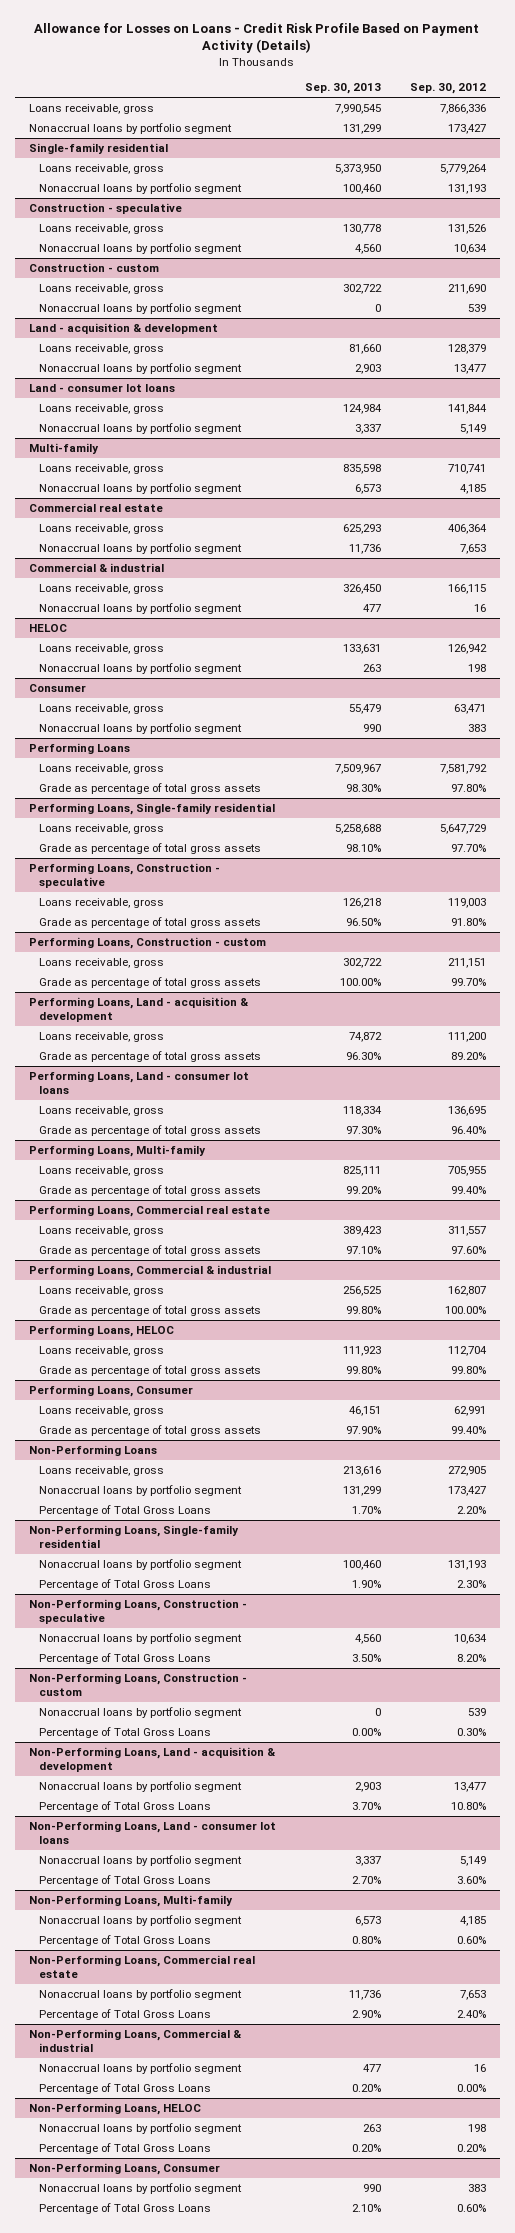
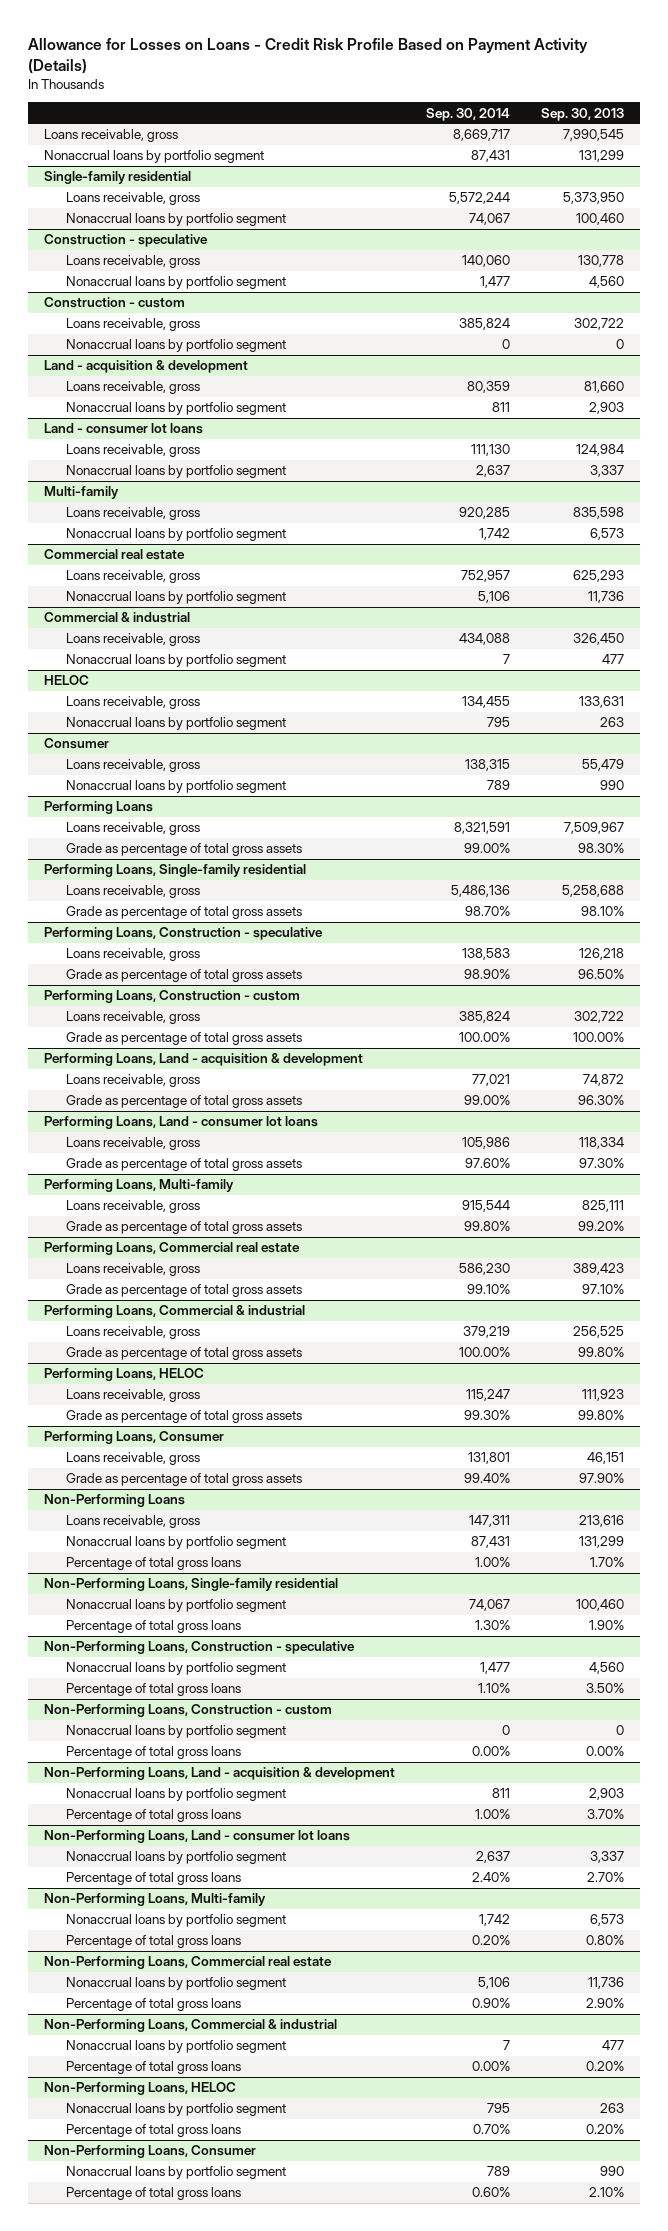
[409,83,486,95] Sep. 30, 2012 -> none
none -> [426,107,511,121] Sep. 30, 2014
[38,1505,211,1517] Percentage of Total Gross Loans -> [65,1557,241,1571] Percentage of total gross loans
[38,1579,211,1591] Percentage of Total Gross Loans -> [65,1620,241,1634] Percentage of total gross loans
[38,1653,211,1665] Percentage of Total Gross Loans -> [65,1683,241,1697] Percentage of total gross loans
[38,1727,211,1739] Percentage of Total Gross Loans -> [65,1746,241,1760] Percentage of total gross loans
[38,1801,211,1813] Percentage of Total Gross Loans -> [65,1809,241,1823] Percentage of total gross loans
[38,1875,211,1887] Percentage of Total Gross Loans -> [65,1872,241,1886] Percentage of total gross loans
[38,1935,211,1947] Percentage of Total Gross Loans -> [65,1935,241,1949] Percentage of total gross loans
[38,2009,211,2021] Percentage of Total Gross Loans -> [65,1998,241,2012] Percentage of total gross loans
[38,2083,211,2095] Percentage of Total Gross Loans -> [65,2061,241,2075] Percentage of total gross loans
[38,2143,211,2155] Percentage of Total Gross Loans -> [65,2124,241,2138] Percentage of total gross loans
[38,2203,211,2215] Percentage of Total Gross Loans -> [65,2187,241,2201] Percentage of total gross loans

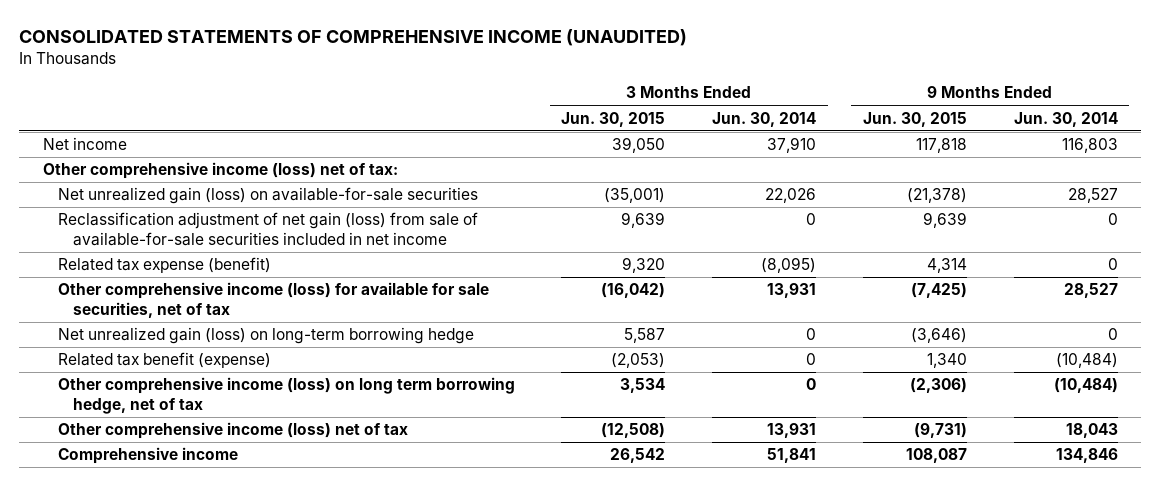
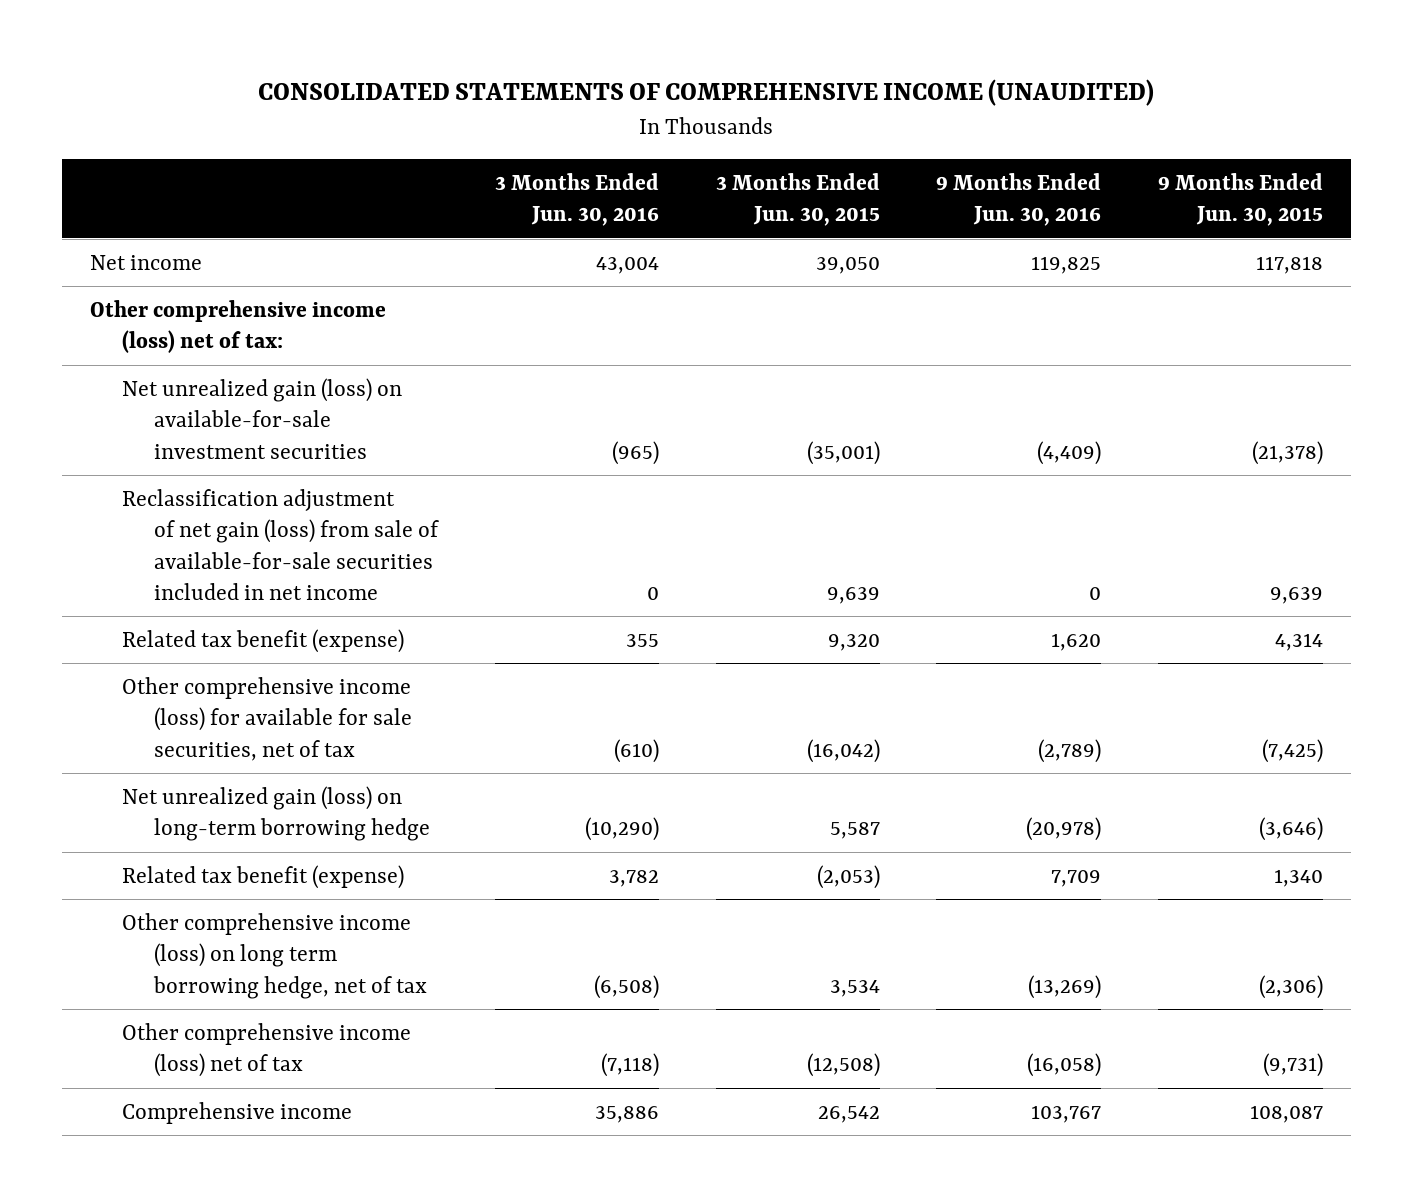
[712,111,817,127] Jun. 30, 2014 -> none
[1013,111,1118,127] Jun. 30, 2014 -> none
none -> [494,173,659,227] 3 Months Ended Jun. 30, 2016
none -> [936,173,1102,227] 9 Months Ended Jun. 30, 2016
[57,187,478,205] Net unrealized gain (loss) on available-for-sale securities -> [121,377,402,459] Net unrealized gain (loss) on available-for-sale investment securities
[57,257,271,274] Related tax expense (benefit) -> [121,628,404,653] Related tax benefit (expense)

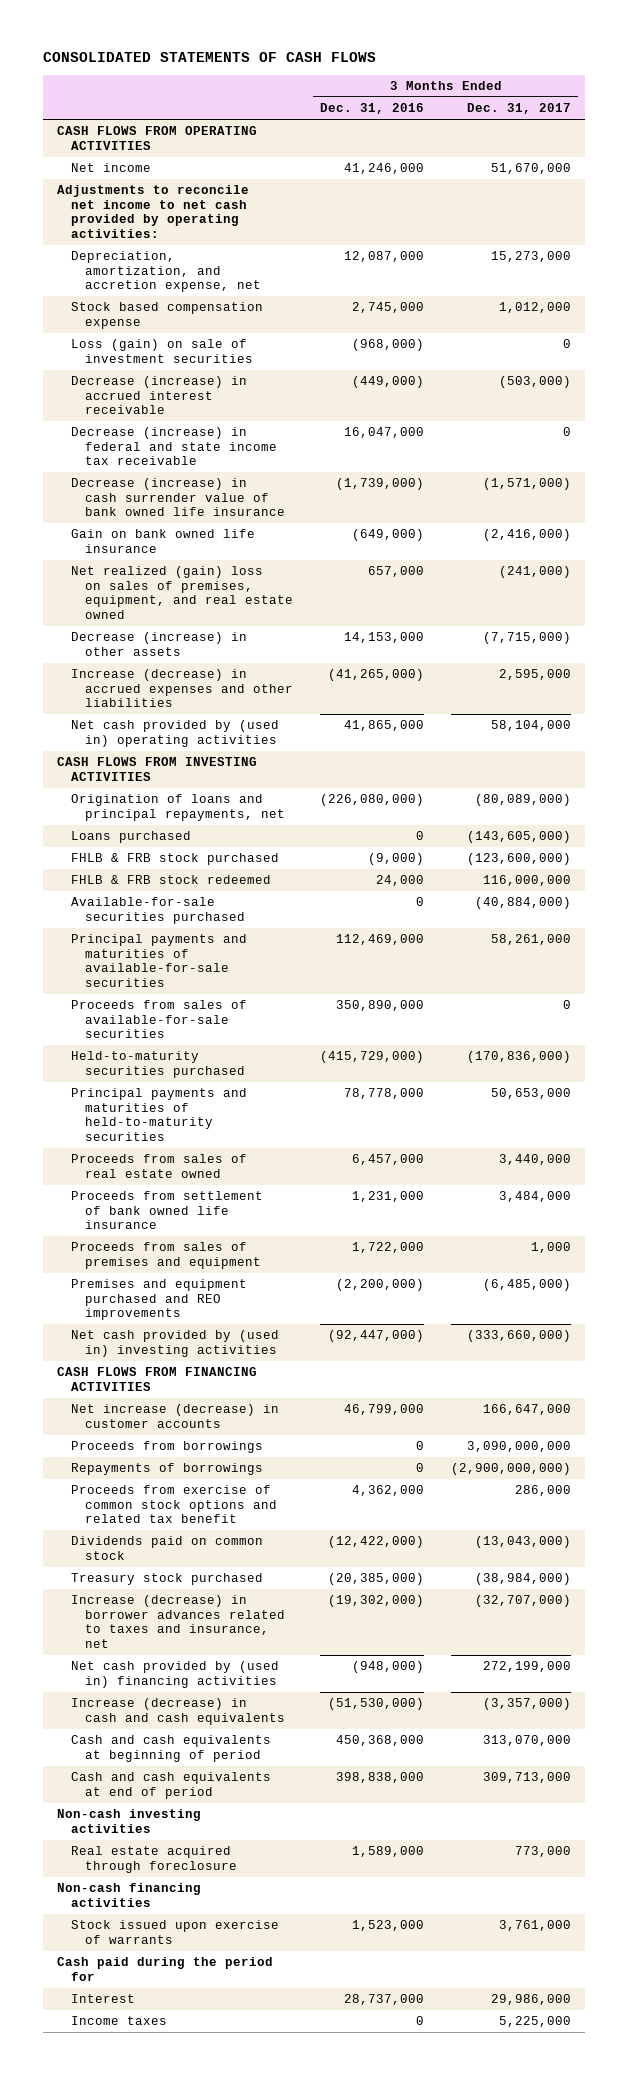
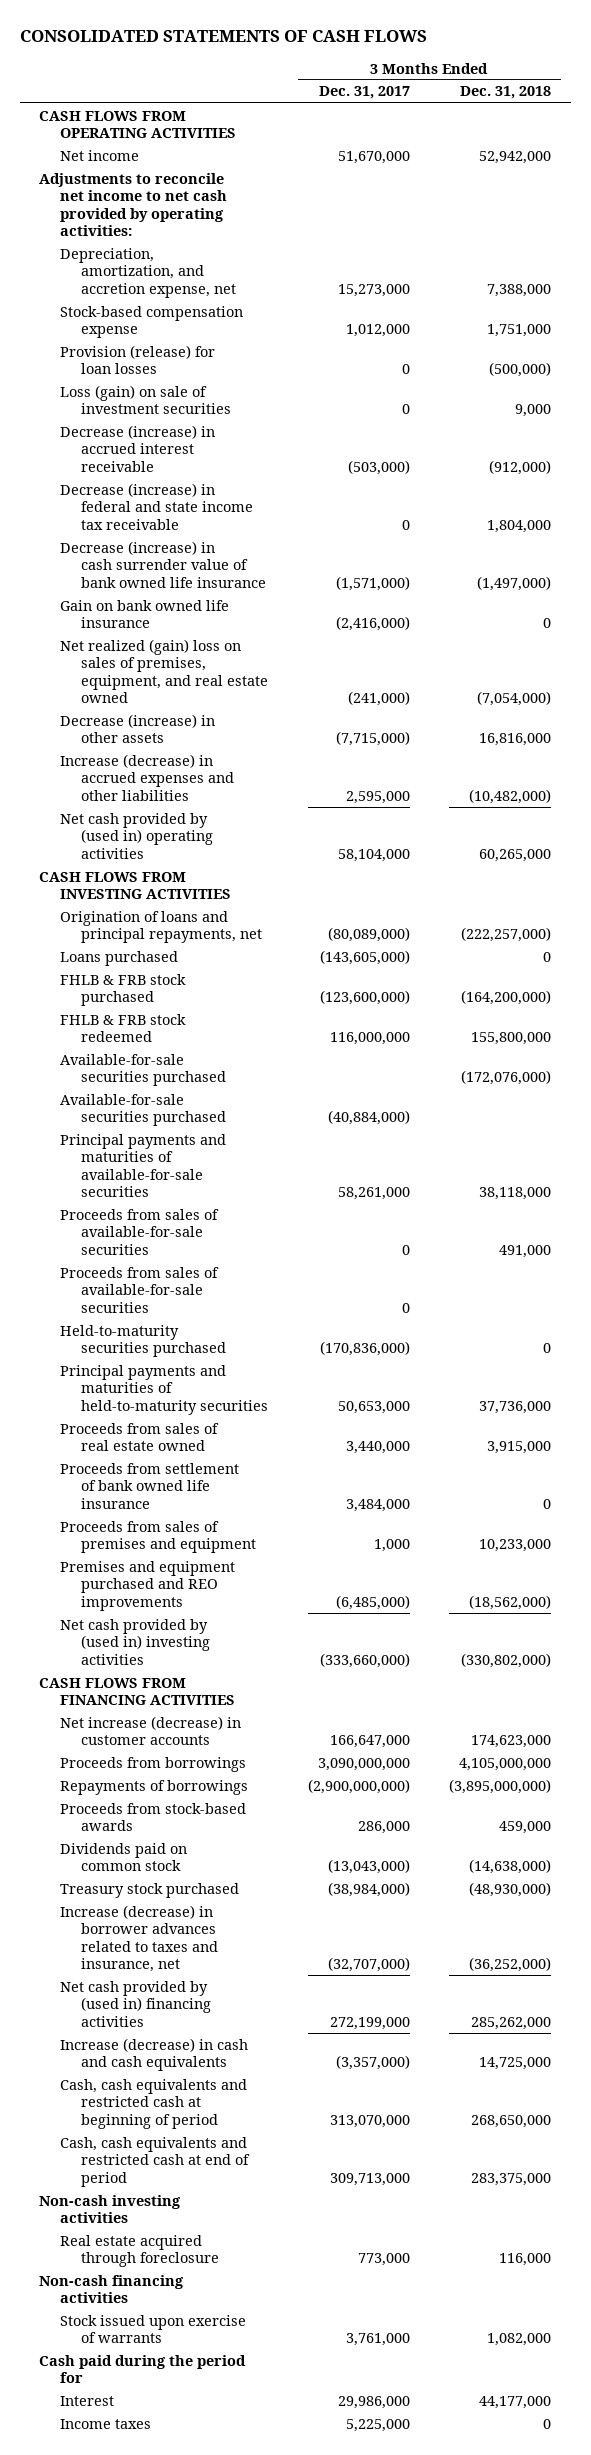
[320,103,425,115] Dec. 31, 2016 -> none
none -> [460,86,552,100] Dec. 31, 2018
[70,302,263,329] Stock based compensation expense -> [60,305,244,339] Stock-based compensation expense
none -> [60,344,216,375] Provision (release) for loan losses
none -> [60,1053,227,1087] Available-for-sale securities purchased
none -> [60,1266,220,1313] Proceeds from sales of available-for-sale securities
[70,1485,278,1524] Proceeds from exercise of common stock options and related tax benefit -> [60,1802,247,1832] Proceeds from stock-based awards
[70,1735,271,1762] Cash and cash equivalents at beginning of period -> [60,2078,248,2129] Cash, cash equivalents and restricted cash at beginning of period
[70,1772,271,1799] Cash and cash equivalents at end of period -> [60,2136,251,2187] Cash, cash equivalents and restricted cash at end of period

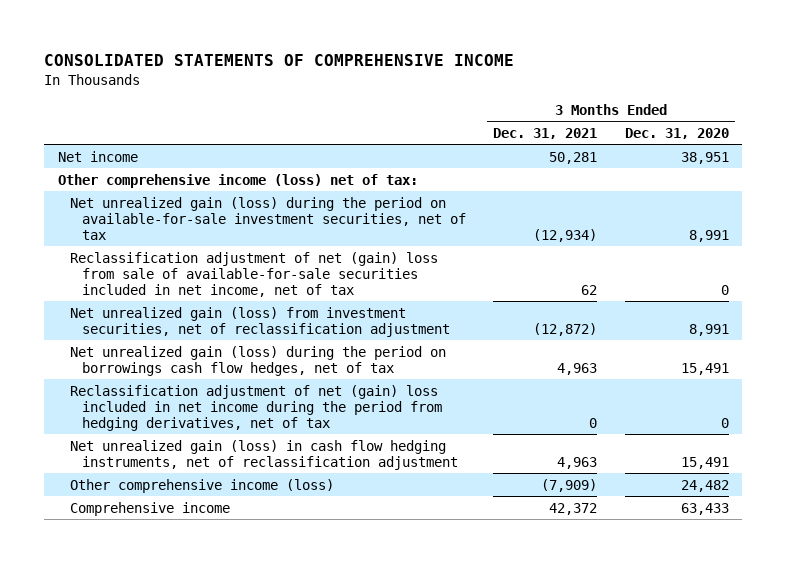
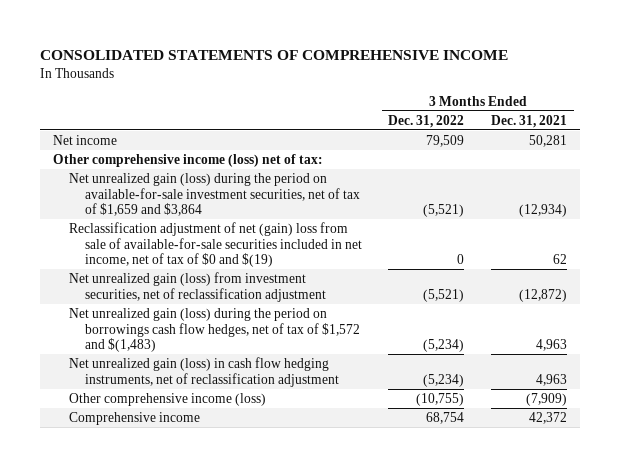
[624,128,729,140] Dec. 31, 2020 -> none
none -> [388,114,465,128] Dec. 31, 2022
[69,196,467,240] Net unrealized gain (loss) during the period on available-for-sale investment securities, net of tax -> [68,172,360,217] Net unrealized gain (loss) during the period on available-for-sale investment securities, net of tax of $1,659 and $3,864
[69,251,438,297] Reclassification adjustment of net (gain) loss from sale of available-for-sale securities included in net income, net of tax -> [68,221,362,268] Reclassification adjustment of net (gain) loss from sale of available-for-sale securities included in net income, net of tax of $0 and $(19)
[69,384,443,431] Reclassification adjustment of net (gain) loss included in net income during the period from hedging derivatives, net of tax -> none
[69,345,446,376] Net unrealized gain (loss) during the period on borrowings cash flow hedges, net of tax -> [68,307,360,353] Net unrealized gain (loss) during the period on borrowings cash flow hedges, net of tax of $1,572 and $(1,483)

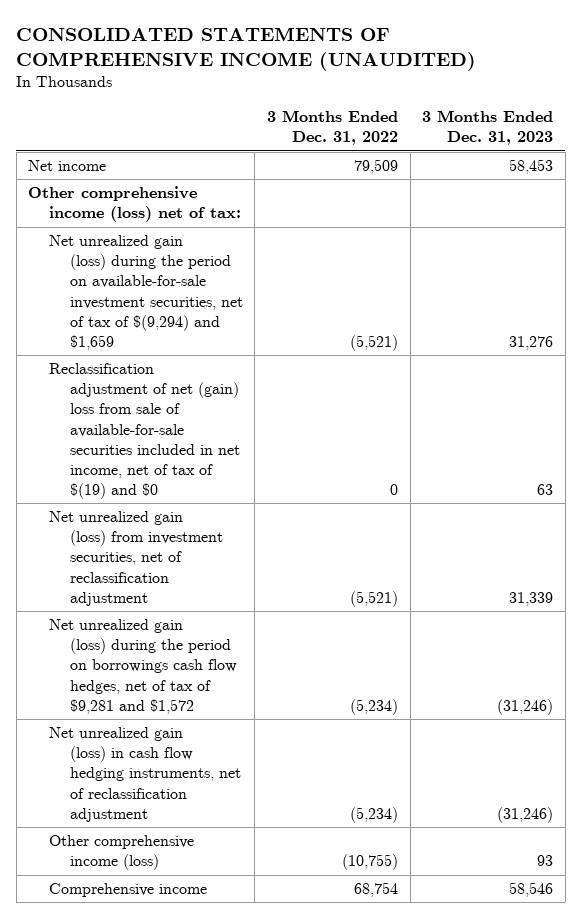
[39,50,508,61] CONSOLIDATED STATEMENTS OF COMPREHENSIVE INCOME -> [16,26,477,71] CONSOLIDATED STATEMENTS OF COMPREHENSIVE INCOME (UNAUDITED)
[491,114,568,128] Dec. 31, 2021 -> none
none -> [422,110,554,146] 3 Months Ended Dec. 31, 2023
[68,172,360,217] Net unrealized gain (loss) during the period on available-for-sale investment securities, net of tax of $1,659 and $3,864 -> [49,235,243,350] Net unrealized gain (loss) during the period on available-for-sale investment securities, net of tax of $(9,294) and $1,659
[68,221,362,268] Reclassification adjustment of net (gain) loss from sale of available-for-sale securities included in net income, net of tax of $0 and $(19) -> [49,363,240,500] Reclassification adjustment of net (gain) loss from sale of available-for-sale securities included in net income, net of tax of $(19) and $0
[68,307,360,353] Net unrealized gain (loss) during the period on borrowings cash flow hedges, net of tax of $1,572 and $(1,483) -> [49,619,237,714] Net unrealized gain (loss) during the period on borrowings cash flow hedges, net of tax of $9,281 and $1,572

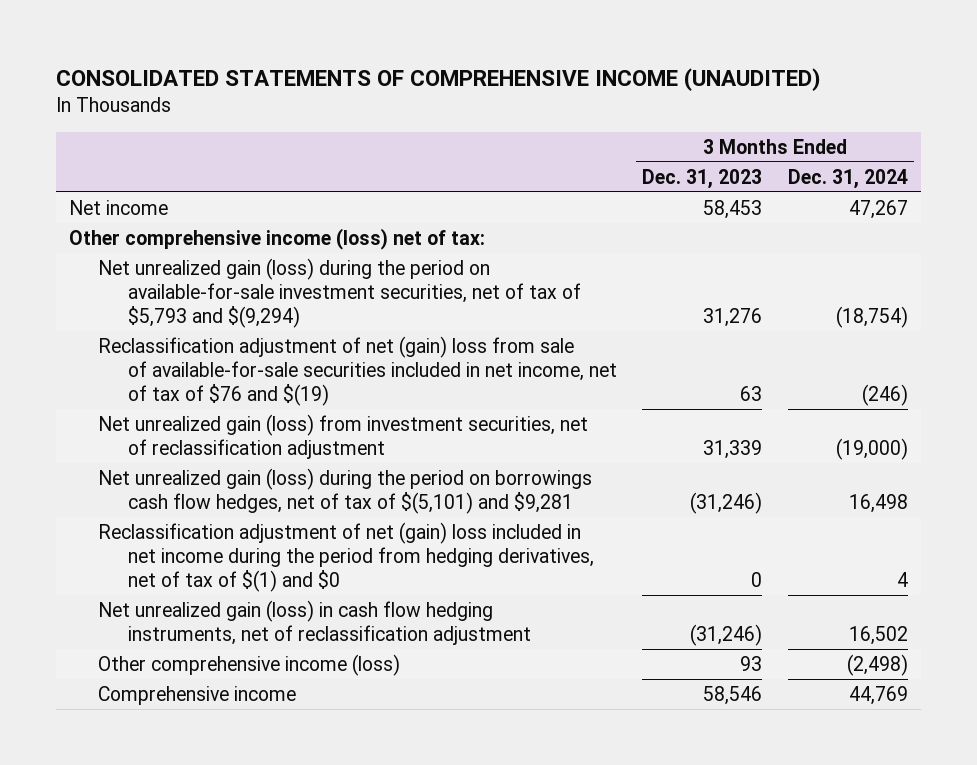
[267,110,399,146] 3 Months Ended Dec. 31, 2022 -> none
none -> [787,168,908,189] Dec. 31, 2024
[49,235,243,350] Net unrealized gain (loss) during the period on available-for-sale investment securities, net of tax of $(9,294) and $1,659 -> [98,257,582,329] Net unrealized gain (loss) during the period on available-for-sale investment securities, net of tax of $5,793 and $(9,294)
[49,363,240,500] Reclassification adjustment of net (gain) loss from sale of available-for-sale securities included in net income, net of tax of $(19) and $0 -> [98,335,618,407] Reclassification adjustment of net (gain) loss from sale of available-for-sale securities included in net income, net of tax of $76 and $(19)
[49,619,237,714] Net unrealized gain (loss) during the period on borrowings cash flow hedges, net of tax of $9,281 and $1,572 -> [98,467,593,515] Net unrealized gain (loss) during the period on borrowings cash flow hedges, net of tax of $(5,101) and $9,281
none -> [98,521,595,593] Reclassification adjustment of net (gain) loss included in net income during the period from hedging derivatives, net of tax of $(1) and $0

